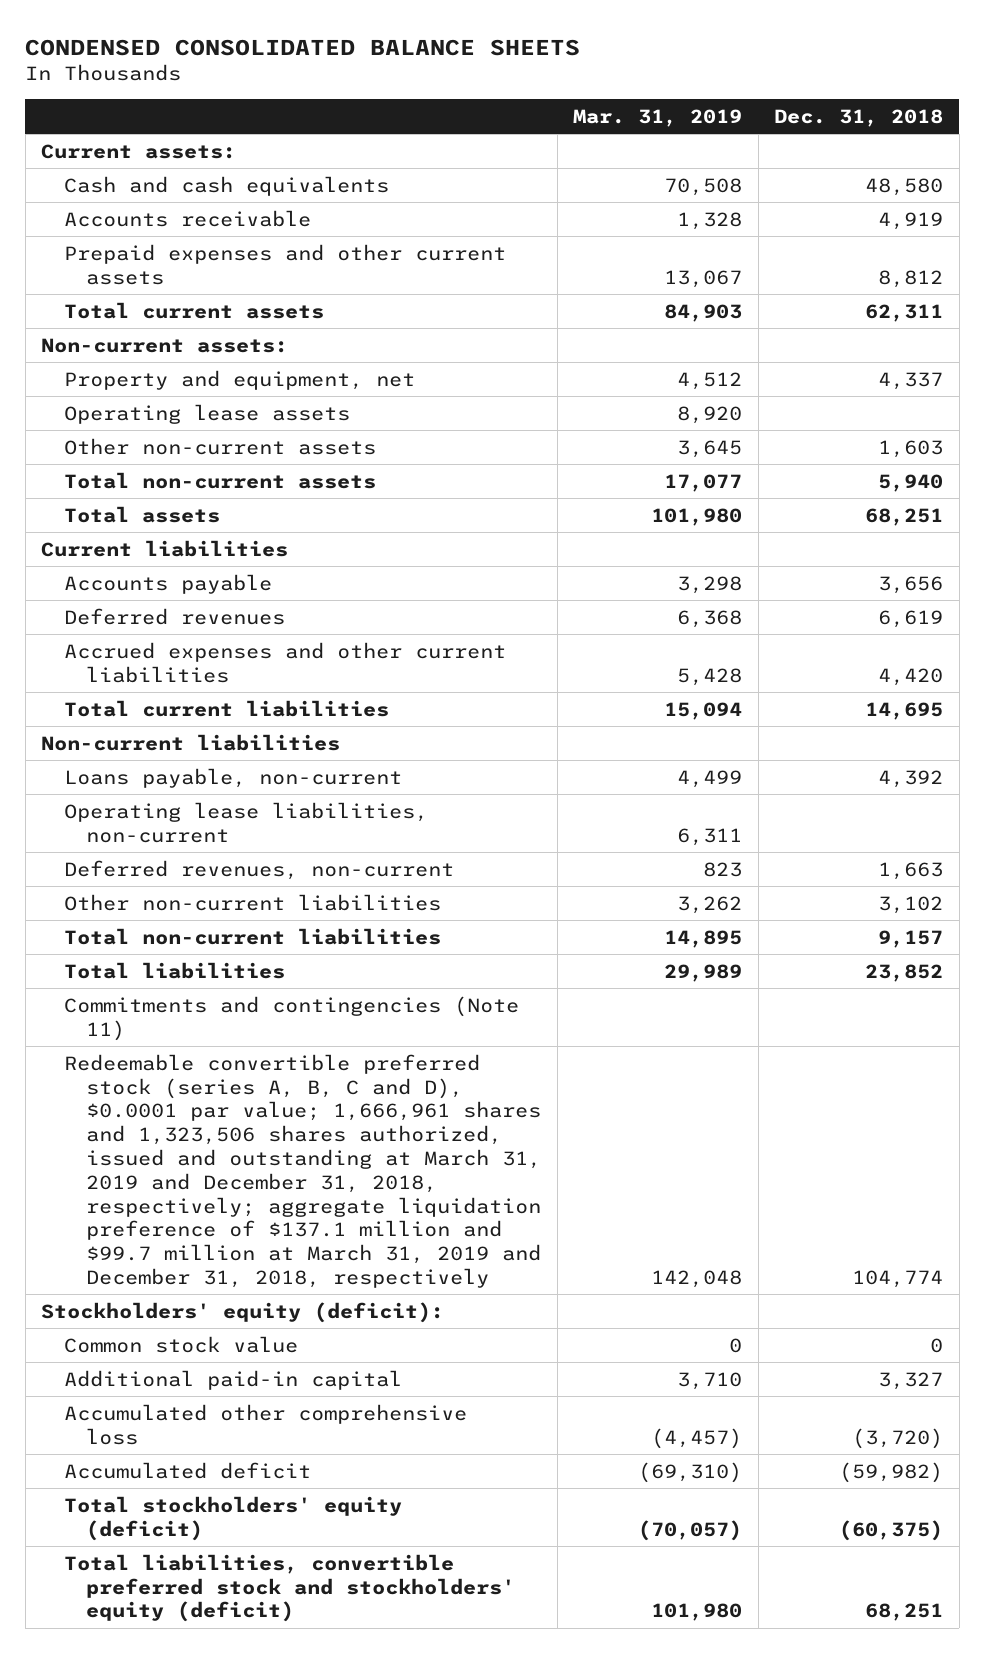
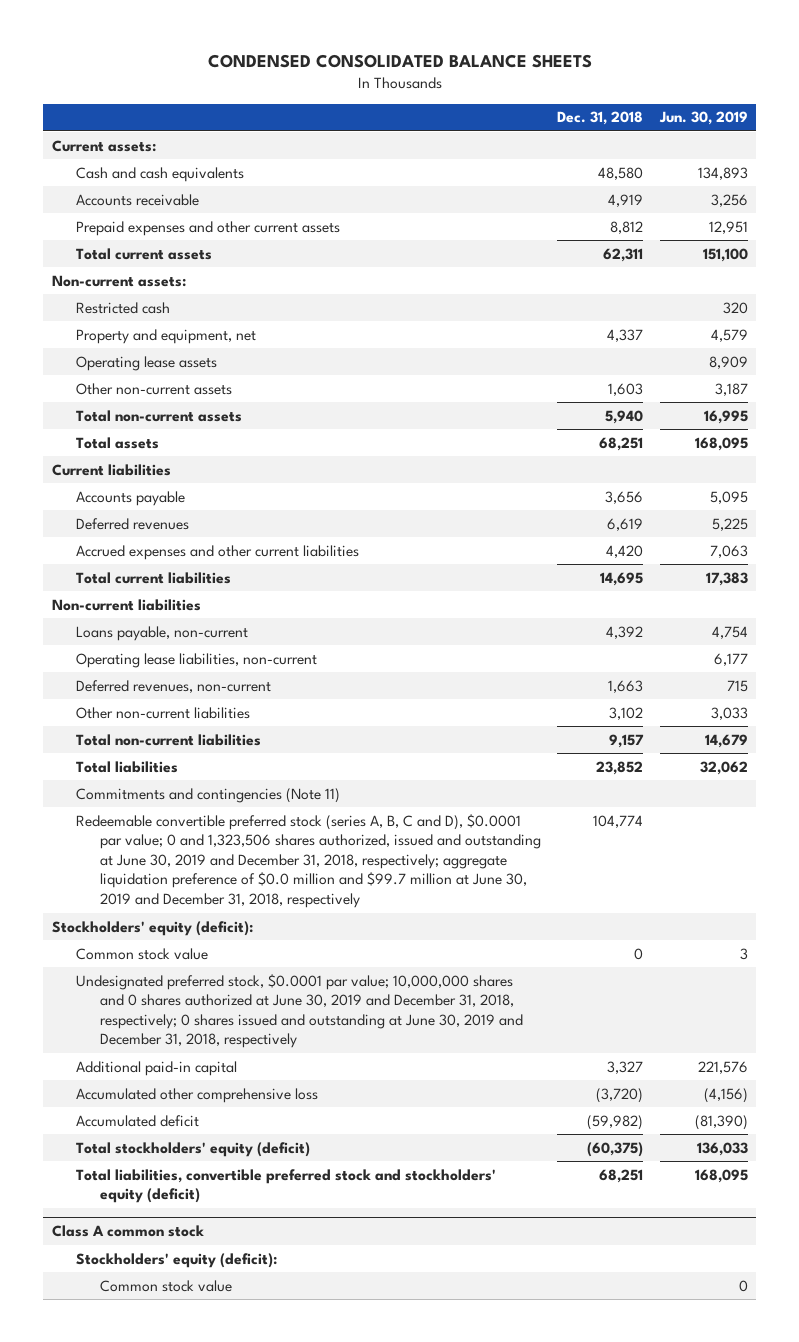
[573,108,743,127] Mar. 31, 2019 -> none
none -> [658,111,748,126] Jun. 30, 2019
none -> [75,301,170,314] Restricted cash
[63,1053,542,1288] Redeemable convertible preferred stock (series A, B, C and D), $0.0001 par value; 1,666,961 shares and 1,323,506 shares authorized, issued and outstanding at March 31, 2019 and December 31, 2018, respectively; aggregate liquidation preference of $137.1 million and $99.7 million at March 31, 2019 and December 31, 2018, respectively -> [75,813,541,909] Redeemable convertible preferred stock (series A, B, C and D), $0.0001 par value; 0 and 1,323,506 shares authorized, issued and outstanding at June 30, 2019 and December 31, 2018, respectively; aggregate liquidation preference of $0.0 million and $99.7 million at June 30, 2019 and December 31, 2018, respectively
none -> [75,973,523,1049] Undesignated preferred stock, $0.0001 par value; 10,000,000 shares and 0 shares authorized at June 30, 2019 and December 31, 2018, respectively; 0 shares issued and outstanding at June 30, 2019 and December 31, 2018, respectively
none -> [51,1225,204,1238] Class A common stock
none -> [75,1252,277,1268] Stockholders' equity (deficit):
none -> [99,1279,232,1292] Common stock value

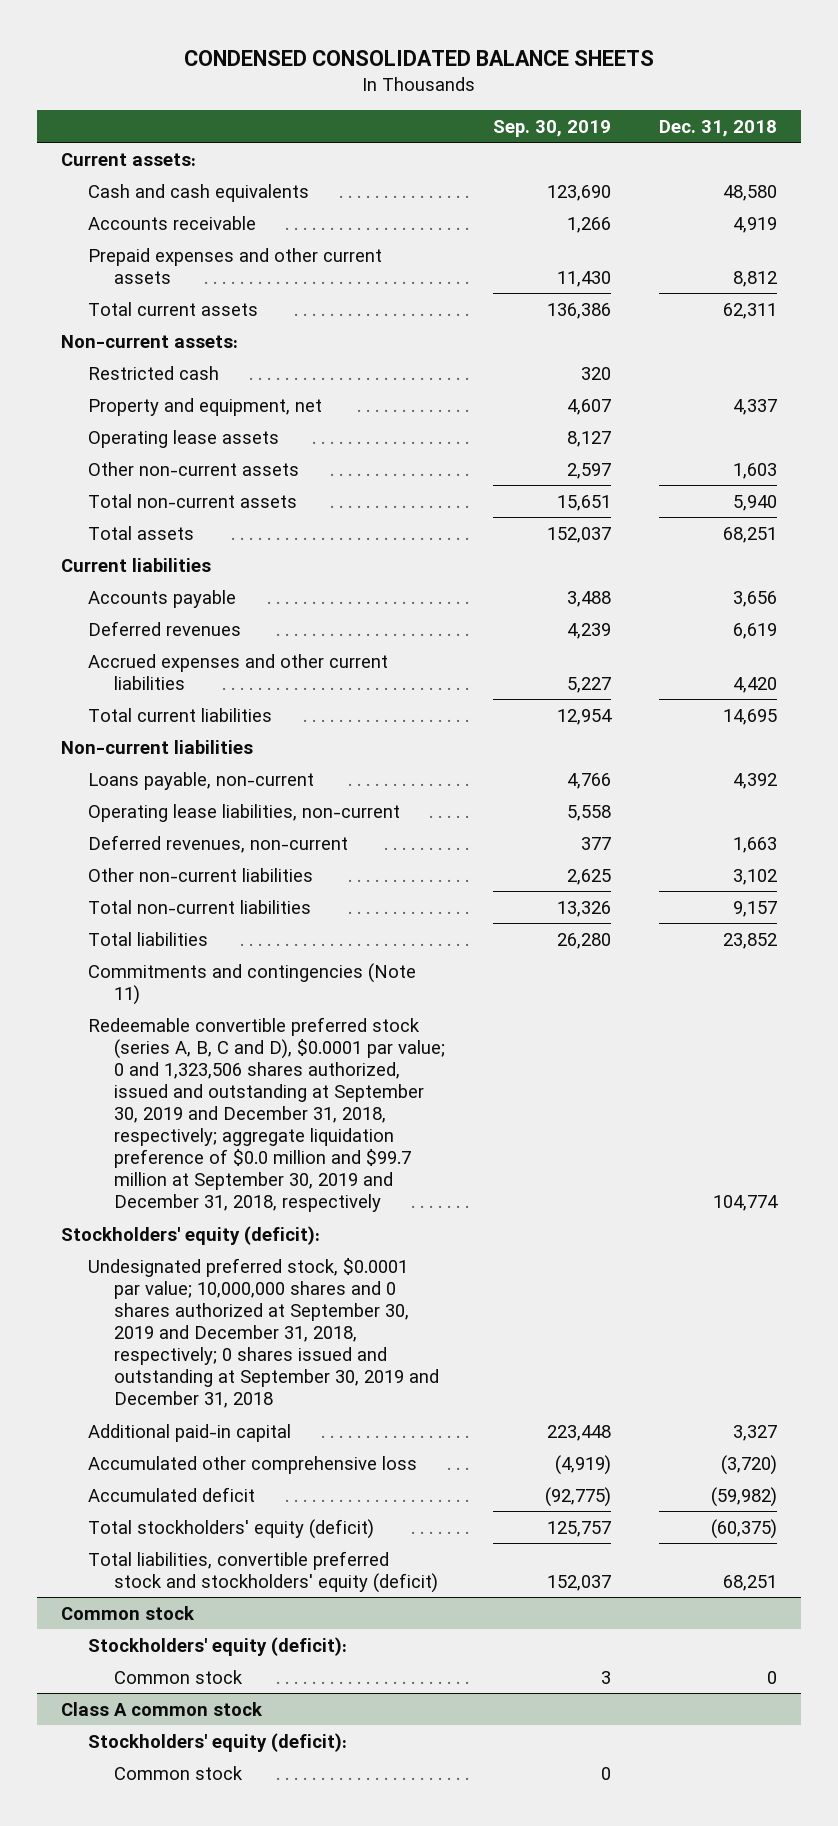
[658,111,748,126] Jun. 30, 2019 -> none
none -> [492,119,611,137] Sep. 30, 2019
[75,813,541,909] Redeemable convertible preferred stock (series A, B, C and D), $0.0001 par value; 0 and 1,323,506 shares authorized, issued and outstanding at June 30, 2019 and December 31, 2018, respectively; aggregate liquidation preference of $0.0 million and $99.7 million at June 30, 2019 and December 31, 2018, respectively -> [87,1016,445,1213] Redeemable convertible preferred stock (series A, B, C and D), $0.0001 par value; 0 and 1,323,506 shares authorized, issued and outstanding at September 30, 2019 and December 31, 2018, respectively; aggregate liquidation preference of $0.0 million and $99.7 million at September 30, 2019 and December 31, 2018, respectively
[75,947,208,960] Common stock value -> none
[75,973,523,1049] Undesignated preferred stock, $0.0001 par value; 10,000,000 shares and 0 shares authorized at June 30, 2019 and December 31, 2018, respectively; 0 shares issued and outstanding at June 30, 2019 and December 31, 2018, respectively -> [87,1257,439,1409] Undesignated preferred stock, $0.0001 par value; 10,000,000 shares and 0 shares authorized at September 30, 2019 and December 31, 2018, respectively; 0 shares issued and outstanding at September 30, 2019 and December 31, 2018
none -> [61,1605,196,1620] Common stock
none -> [87,1636,347,1656] Stockholders' equity (deficit):
none -> [113,1669,243,1684] Common stock
[99,1279,232,1292] Common stock value -> [113,1765,243,1780] Common stock

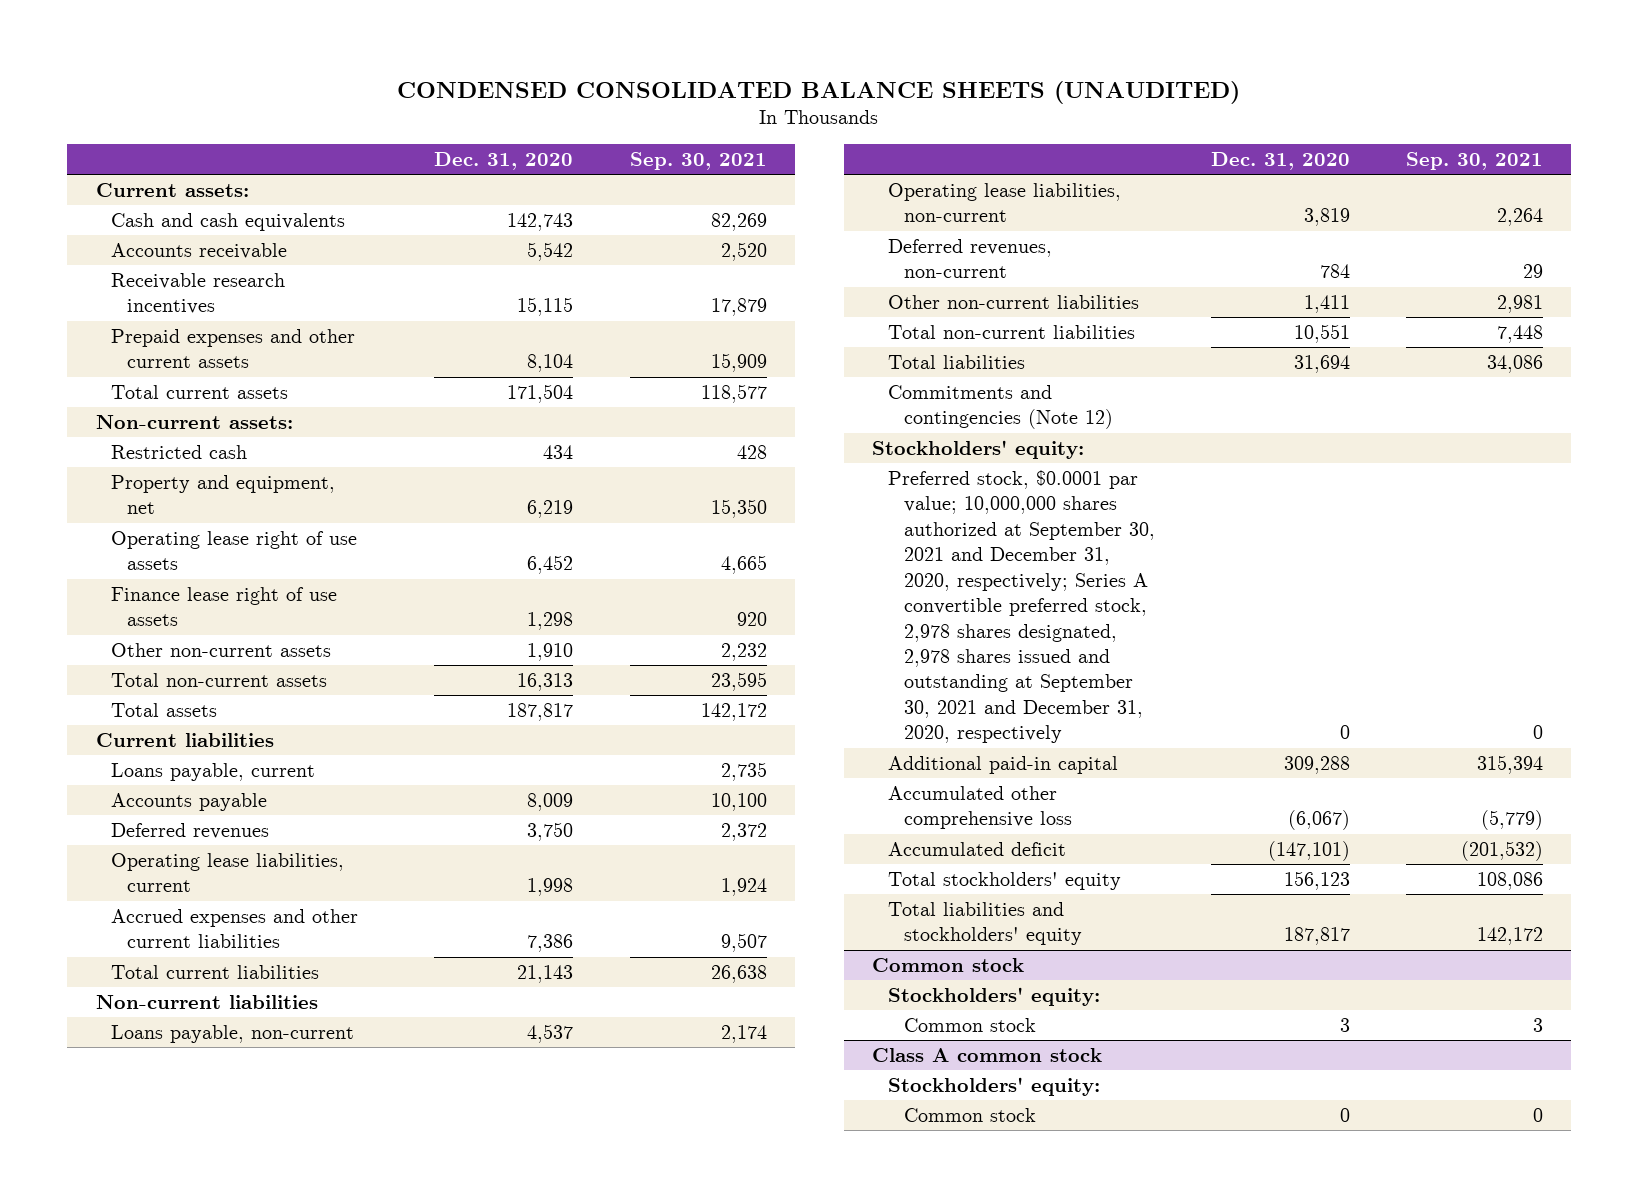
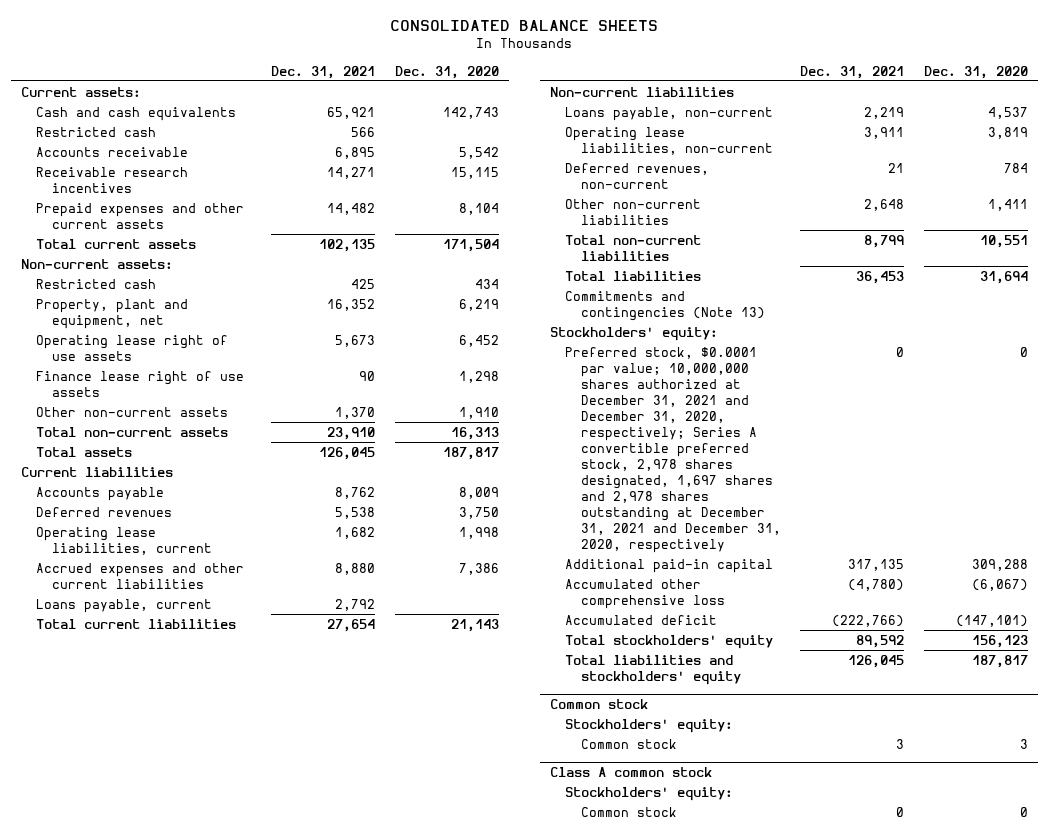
[397,80,1241,104] CONDENSED CONSOLIDATED BALANCE SHEETS (UNAUDITED) -> [390,19,659,31] CONSOLIDATED BALANCE SHEETS
[629,151,767,170] Sep. 30, 2021 -> none
none -> [271,65,376,79] Dec. 31, 2021
none -> [36,126,157,137] Restricted cash
[111,474,336,515] Property and equipment, net -> [36,298,189,329] Property, plant and equipment, net
[111,762,316,781] Loans payable, current -> [36,598,213,613] Loans payable, current
[887,384,1113,430] Commitments and contingencies (Note 12) -> [565,290,765,321] Commitments and contingencies (Note 13)
[887,469,1155,744] Preferred stock, $0.0001 par value; 10,000,000 shares authorized at September 30, 2021 and December 31, 2020, respectively; Series A convertible preferred stock, 2,978 shares designated, 2,978 shares issued and outstanding at September 30, 2021 and December 31, 2020, respectively -> [565,346,781,554] Preferred stock, $0.0001 par value; 10,000,000 shares authorized at December 31, 2021 and December 31, 2020, respectively; Series A convertible preferred stock, 2,978 shares designated, 1,697 shares and 2,978 shares outstanding at December 31, 2021 and December 31, 2020, respectively

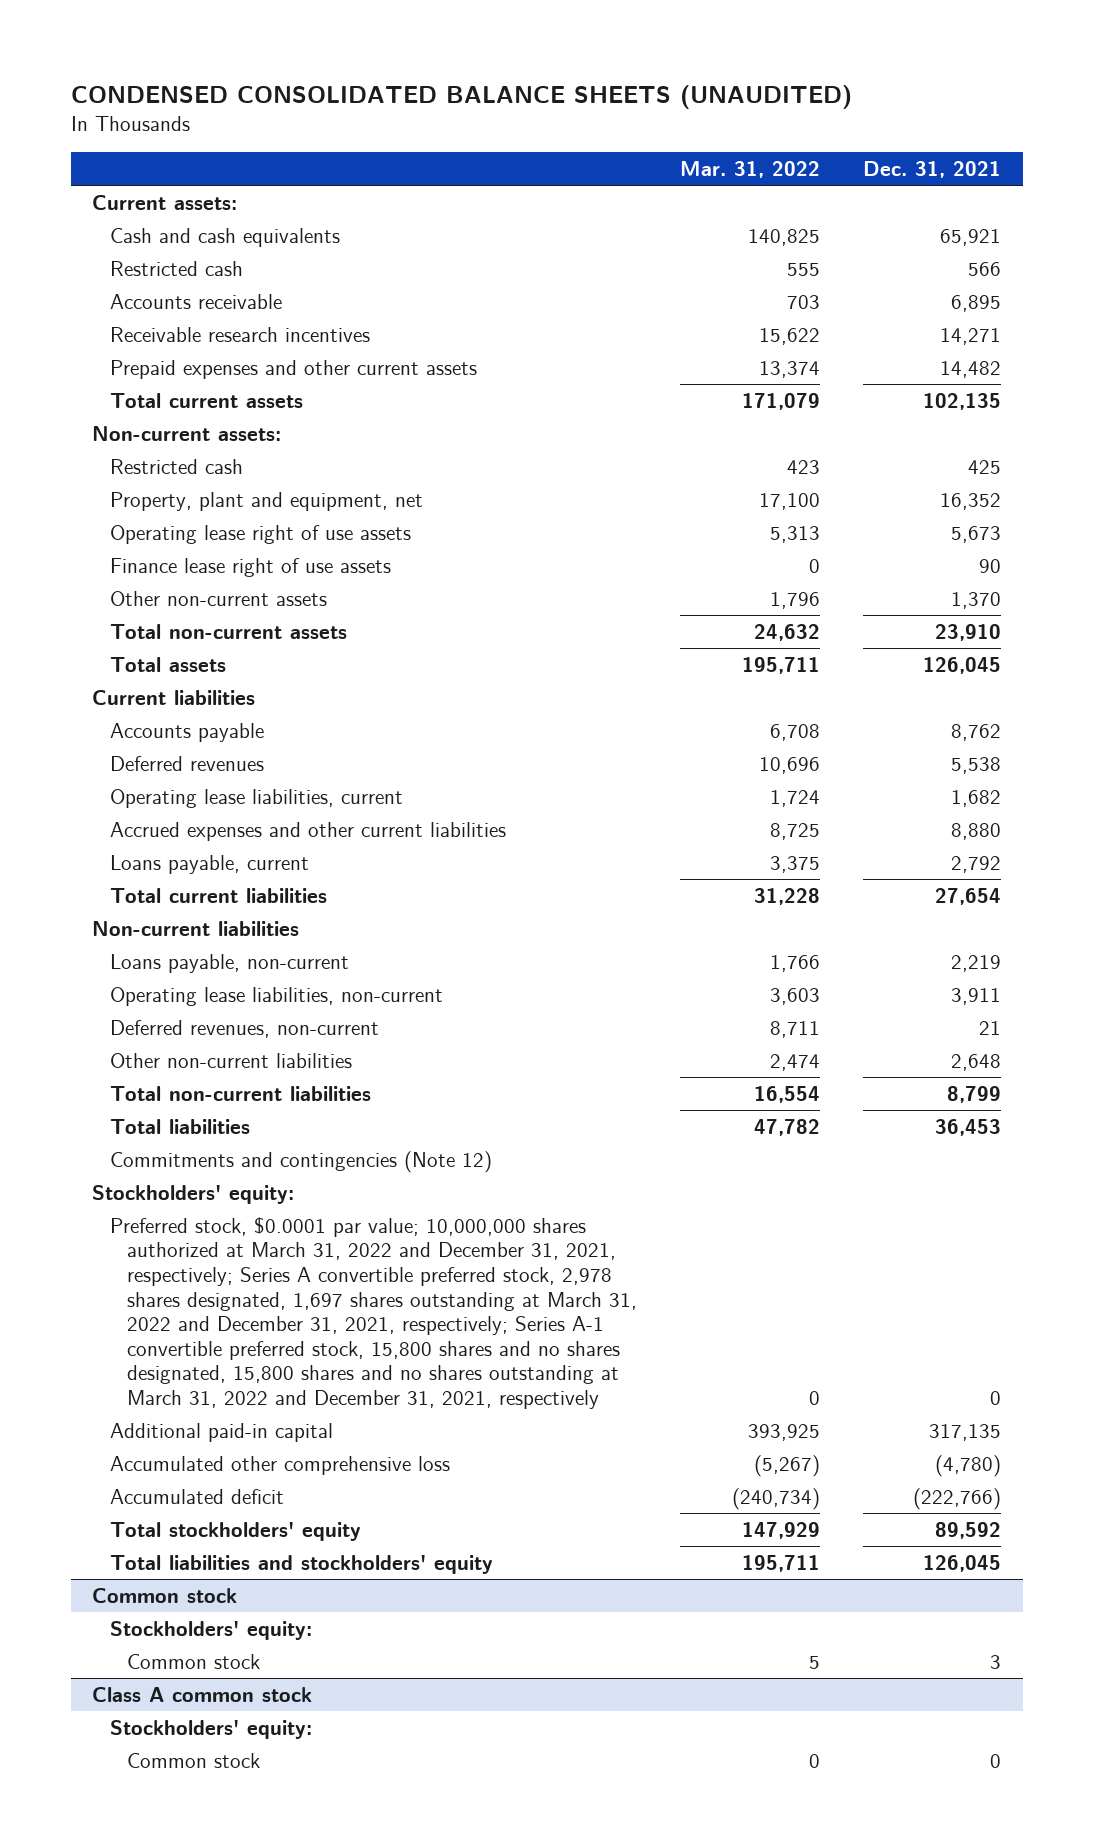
[390,19,659,31] CONSOLIDATED BALANCE SHEETS -> [70,85,852,110] CONDENSED CONSOLIDATED BALANCE SHEETS (UNAUDITED)
[394,65,499,79] Dec. 31, 2020 -> none
none -> [680,160,821,178] Mar. 31, 2022
[565,290,765,321] Commitments and contingencies (Note 13) -> [109,1150,492,1173] Commitments and contingencies (Note 12)
[565,346,781,554] Preferred stock, $0.0001 par value; 10,000,000 shares authorized at December 31, 2021 and December 31, 2020, respectively; Series A convertible preferred stock, 2,978 shares designated, 1,697 shares and 2,978 shares outstanding at December 31, 2021 and December 31, 2020, respectively -> [109,1216,638,1410] Preferred stock, $0.0001 par value; 10,000,000 shares authorized at March 31, 2022 and December 31, 2021, respectively; Series A convertible preferred stock, 2,978 shares designated, 1,697 shares outstanding at March 31, 2022 and December 31, 2021, respectively; Series A-1 convertible preferred stock, 15,800 shares and no shares designated, 15,800 shares and no shares outstanding at March 31, 2022 and December 31, 2021, respectively

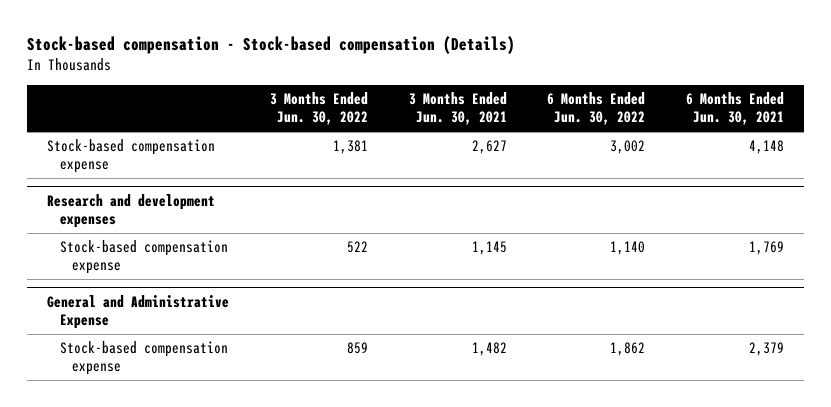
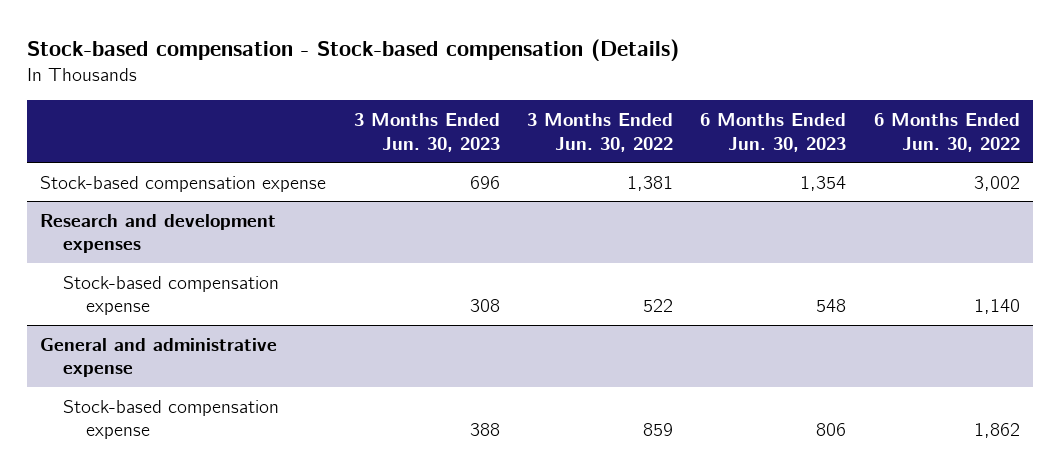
[408,92,507,126] 3 Months Ended Jun. 30, 2021 -> none
[685,92,784,126] 6 Months Ended Jun. 30, 2021 -> none
none -> [353,112,500,152] 3 Months Ended Jun. 30, 2023
none -> [700,112,847,152] 6 Months Ended Jun. 30, 2023
[47,295,230,330] General and Administrative Expense -> [40,337,278,378] General and administrative expense

